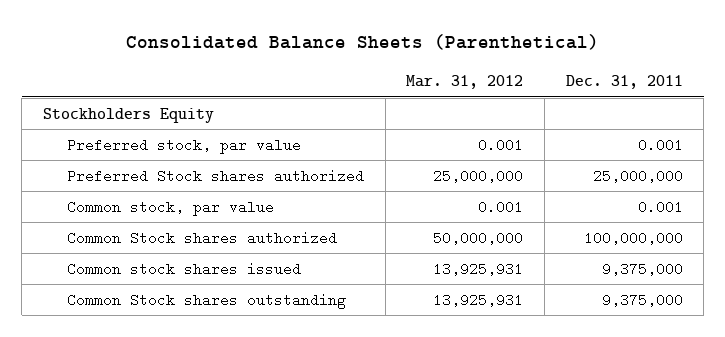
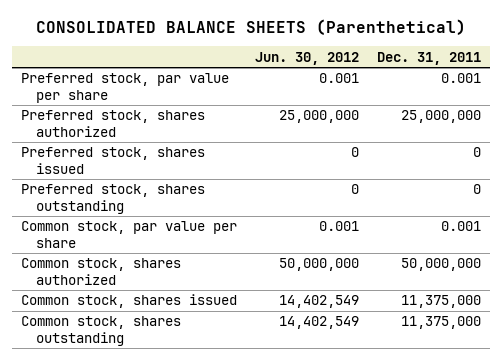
[125,34,599,51] Consolidated Balance Sheets (Parenthetical) -> [35,18,466,35] CONSOLIDATED BALANCE SHEETS (Parenthetical)
[406,75,524,90] Mar. 31, 2012 -> none
none -> [254,51,359,65] Jun. 30, 2012
[42,107,214,123] Stockholders Equity -> none
[66,137,301,154] Preferred stock, par value -> [20,73,229,103] Preferred stock, par value per share
[66,168,364,183] Preferred Stock shares authorized -> [20,110,205,137] Preferred stock, shares authorized
none -> [20,147,205,174] Preferred stock, shares issued
none -> [20,184,205,214] Preferred stock, shares outstanding
[66,199,274,216] Common stock, par value -> [20,221,237,248] Common stock, par value per share
[66,230,337,245] Common Stock shares authorized -> [20,258,181,285] Common stock, shares authorized
[583,230,683,245] 100,000,000 -> [400,258,481,272] 50,000,000
[66,261,301,276] Common stock shares issued -> [20,294,237,309] Common stock, shares issued
[601,261,683,276] 9,375,000 -> [400,295,481,309] 11,375,000
[66,292,346,309] Common Stock shares outstanding -> [20,316,181,346] Common stock, shares outstanding
[601,292,683,307] 9,375,000 -> [400,316,481,330] 11,375,000

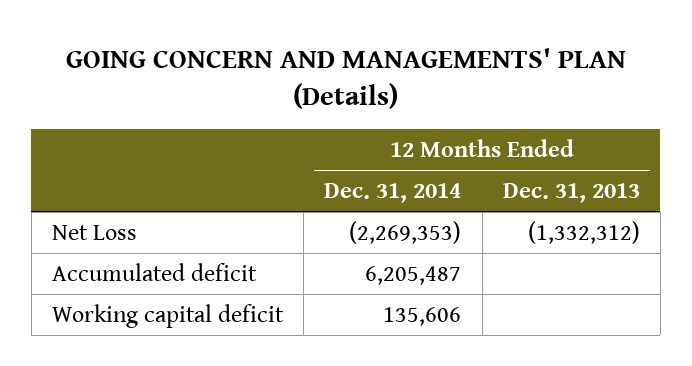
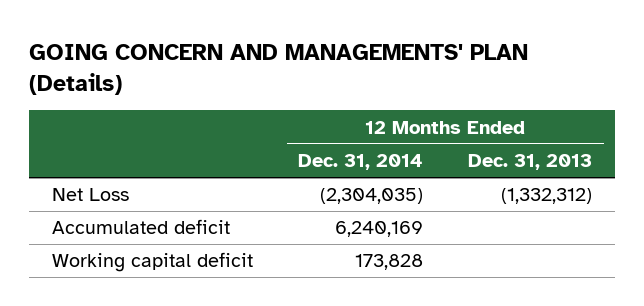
[349,220,462,244] (2,269,353) -> [320,188,424,205] (2,304,035)
[365,265,462,285] 6,205,487 -> [335,221,424,238] 6,240,169
[383,306,462,326] 135,606 -> [355,254,424,271] 173,828

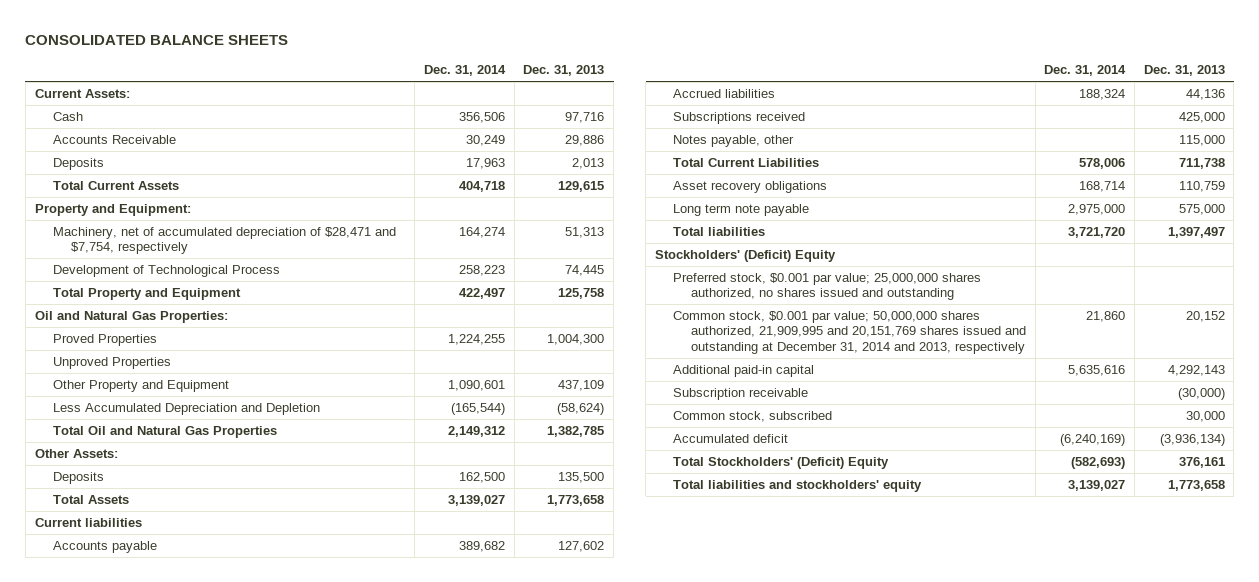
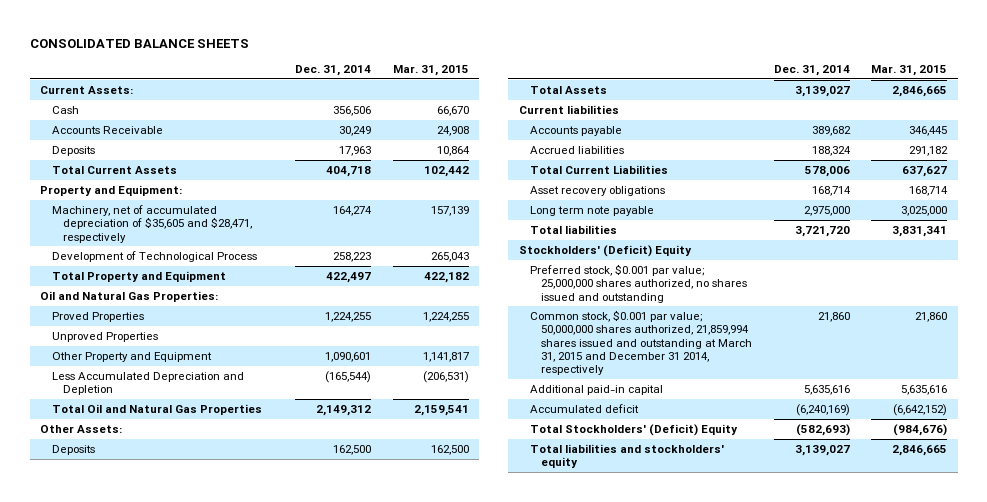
[523,65,605,77] Dec. 31, 2013 -> none
none -> [392,65,469,77] Mar. 31, 2015
[52,226,396,255] Machinery, net of accumulated depreciation of $28,471 and $7,754, respectively -> [51,204,252,243] Machinery, net of accumulated depreciation of $35,605 and $28,471, respectively
[672,111,805,124] Subscriptions received -> none
[672,134,794,147] Notes payable, other -> none
[672,310,1027,354] Common stock, $0.001 par value; 50,000,000 shares authorized, 21,909,995 and 20,151,769 shares issued and outstanding at December 31, 2014 and 2013, respectively -> [529,309,753,376] Common stock, $0.001 par value; 50,000,000 shares authorized, 21,859,994 shares issued and outstanding at March 31, 2015 and December 31 2014, respectively
[672,387,808,400] Subscription receivable -> none
[672,410,832,422] Common stock, subscribed -> none

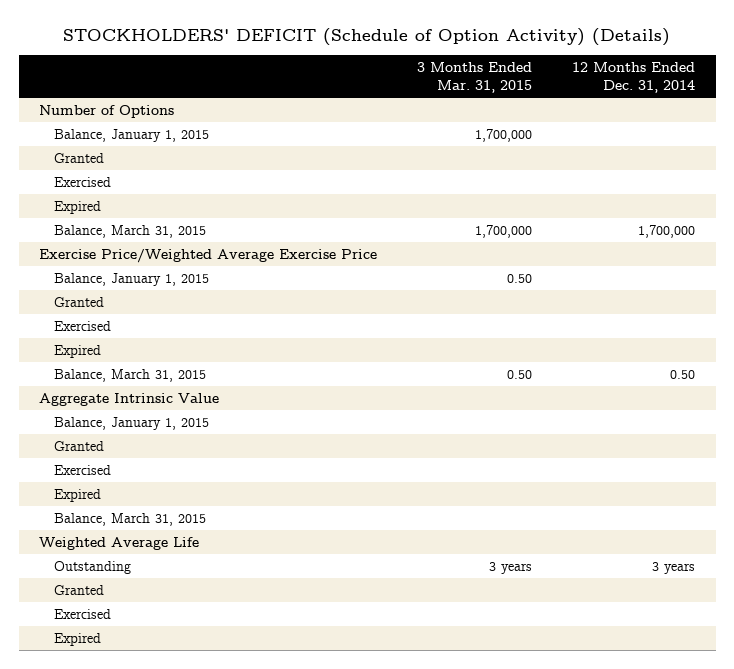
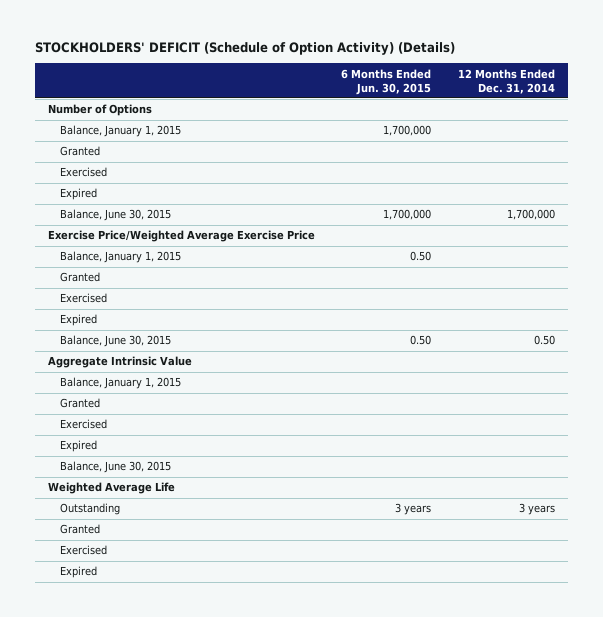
[417,62,533,94] 3 Months Ended Mar. 31, 2015 -> none
none -> [341,68,432,95] 6 Months Ended Jun. 30, 2015
[54,225,207,239] Balance, March 31, 2015 -> [60,209,172,222] Balance, June 30, 2015
[54,369,207,383] Balance, March 31, 2015 -> [60,335,172,348] Balance, June 30, 2015
[54,513,207,527] Balance, March 31, 2015 -> [60,461,172,474] Balance, June 30, 2015

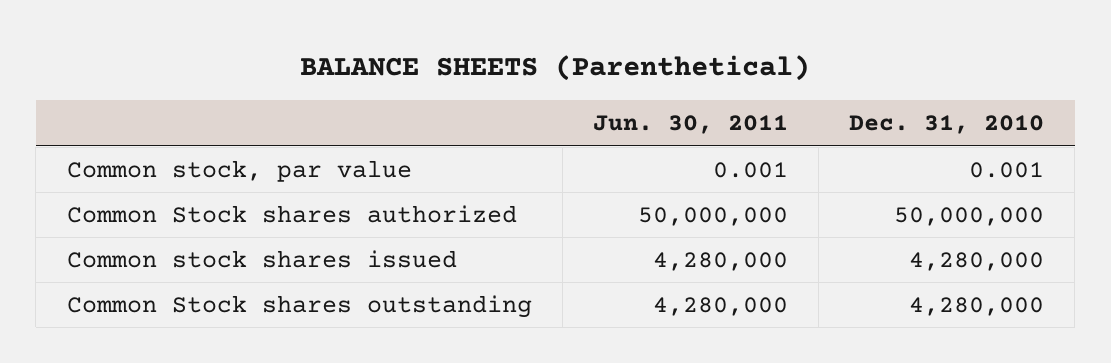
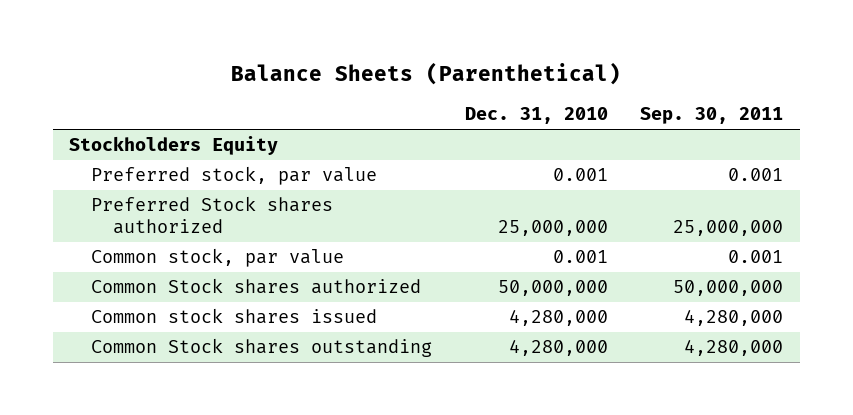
[300,55,811,82] BALANCE SHEETS (Parenthetical) -> [231,62,622,86] Balance Sheets (Parenthetical)
[592,115,788,135] Jun. 30, 2011 -> none
none -> [640,107,784,125] Sep. 30, 2011
none -> [69,136,279,156] Stockholders Equity
none -> [91,166,378,186] Preferred stock, par value
none -> [91,196,334,234] Preferred Stock shares authorized

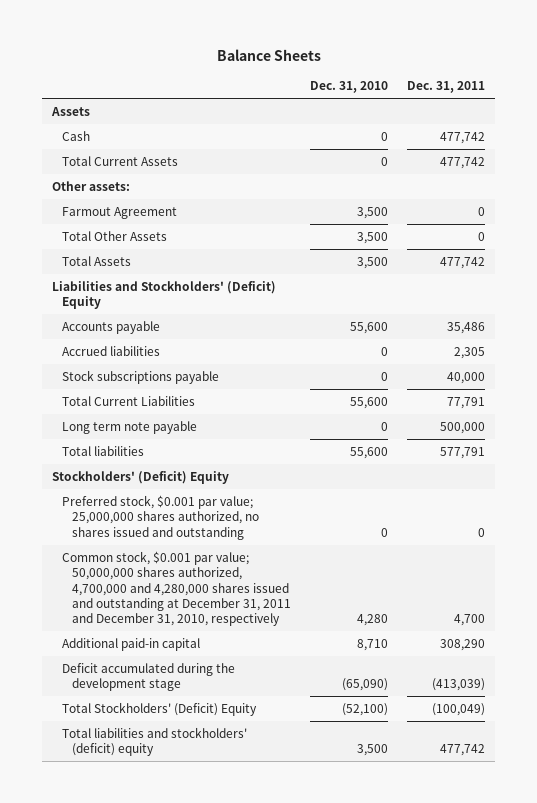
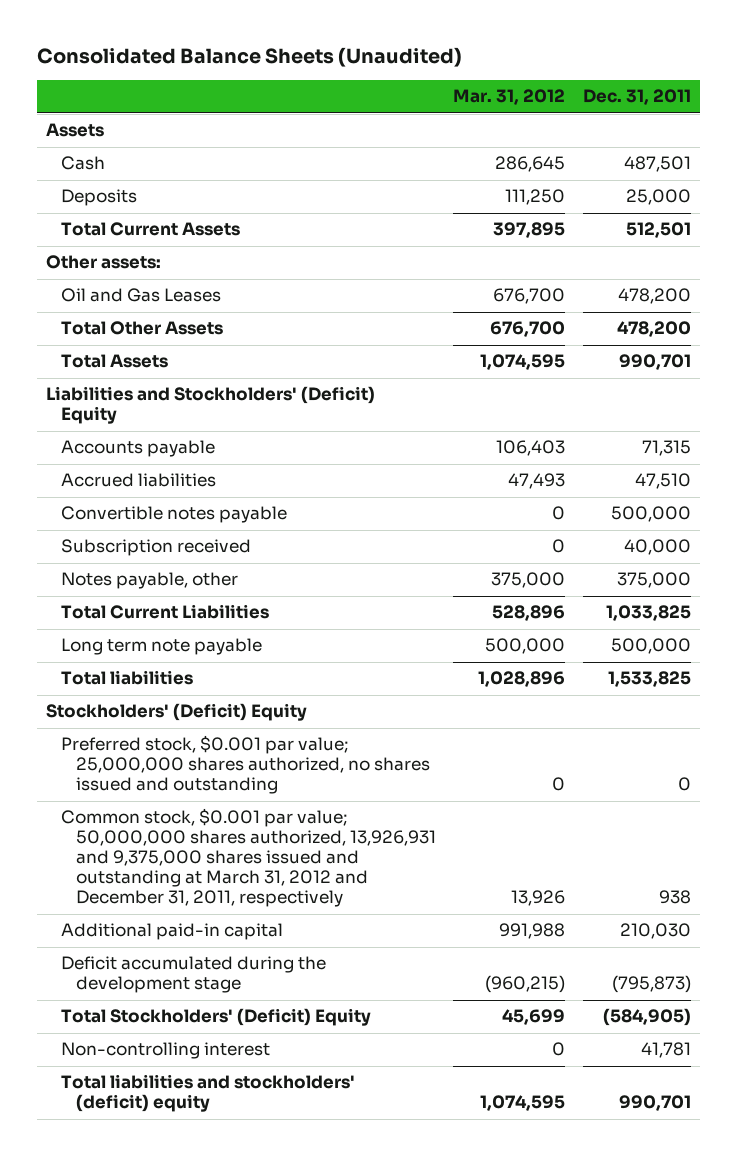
[216,49,321,62] Balance Sheets -> [37,47,463,68] Consolidated Balance Sheets (Unaudited)
[310,81,389,94] Dec. 31, 2010 -> none
none -> [453,89,566,106] Mar. 31, 2012
[440,131,486,144] 477,742 -> [624,156,692,173] 487,501
none -> [60,189,137,207] Deposits
[440,156,486,169] 477,742 -> [626,222,692,239] 512,501
[61,206,177,219] Farmout Agreement -> none
none -> [60,288,221,303] Oil and Gas Leases
[478,231,486,241] 0 -> [617,321,692,338] 478,200
[440,256,486,269] 477,742 -> [619,354,692,371] 990,701
[447,321,486,334] 35,486 -> [642,440,692,457] 71,315
[454,346,486,359] 2,305 -> [635,473,692,490] 47,510
none -> [60,506,287,524] Convertible notes payable
[61,369,219,384] Stock subscriptions payable -> [60,539,251,557] Subscription received
none -> [60,572,238,590] Notes payable, other
[447,396,486,409] 77,791 -> [606,605,692,622] 1,033,825
[440,446,486,459] 577,791 -> [608,671,692,688] 1,533,825
[61,550,292,627] Common stock, $0.001 par value; 50,000,000 shares authorized, 4,700,000 and 4,280,000 shares issued and outstanding at December 31, 2011 and December 31, 2010, respectively -> [60,808,436,908] Common stock, $0.001 par value; 50,000,000 shares authorized, 13,926,931 and 9,375,000 shares issued and outstanding at March 31, 2012 and December 31, 2011, respectively
[454,614,486,627] 4,700 -> [659,890,692,905] 938
[440,638,486,651] 308,290 -> [620,923,692,940] 210,030
[432,678,486,692] (413,039) -> [612,975,692,994] (795,873)
[432,702,486,716] (100,049) -> [603,1008,692,1027] (584,905)
none -> [60,1042,270,1060] Non-controlling interest
[440,744,486,757] 477,742 -> [619,1095,692,1112] 990,701

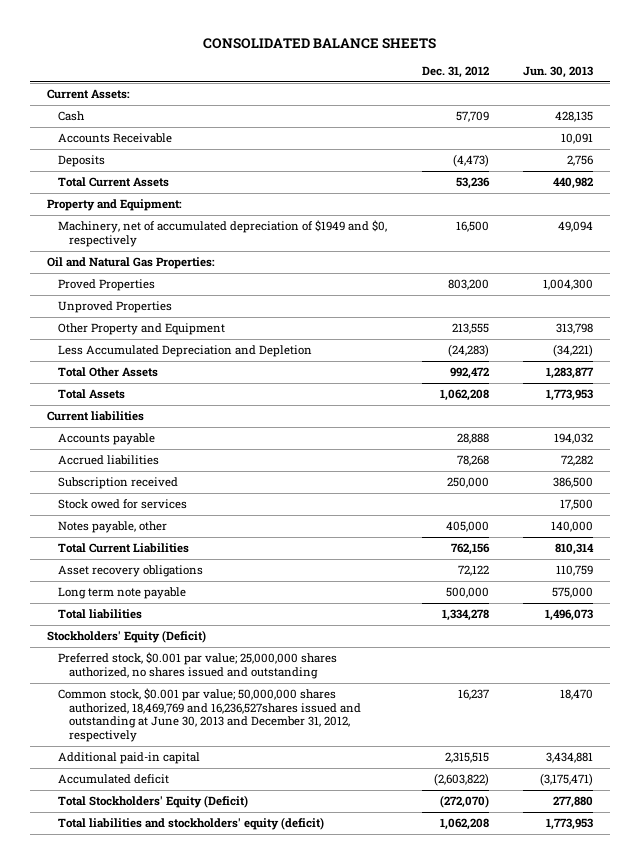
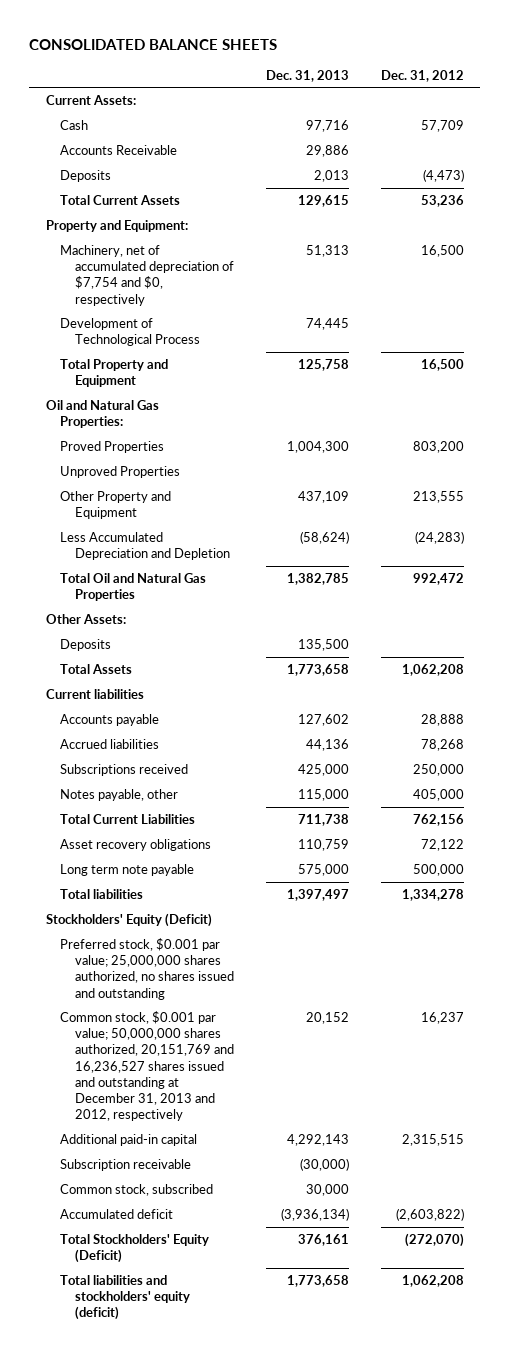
[523,65,594,78] Jun. 30, 2013 -> none
none -> [265,69,349,82] Dec. 31, 2013
none -> [60,245,234,306] Machinery, net of accumulated depreciation of $7,754 and $0, respectively
none -> [60,318,200,347] Development of Technological Process
[58,220,388,247] Machinery, net of accumulated depreciation of $1949 and $0, respectively -> [60,359,169,388] Total Property and Equipment
[58,367,159,378] Total Other Assets -> [60,573,207,602] Total Oil and Natural Gas Properties
none -> [45,614,126,625] Other Assets:
none -> [60,639,112,652] Deposits
[58,499,188,510] Stock owed for services -> none
[58,477,179,490] Subscription received -> [60,764,189,777] Subscriptions received
[58,688,362,742] Common stock, $0.001 par value; 50,000,000 shares authorized, 18,469,769 and 16,236,527shares issued and outstanding at June 30, 2013 and December 31, 2012, respectively -> [60,1011,234,1122] Common stock, $0.001 par value; 50,000,000 shares authorized, 20,151,769 and 16,236,527 shares issued and outstanding at December 31, 2013 and 2012, respectively
none -> [60,1159,192,1172] Subscription receivable
none -> [60,1184,214,1197] Common stock, subscribed

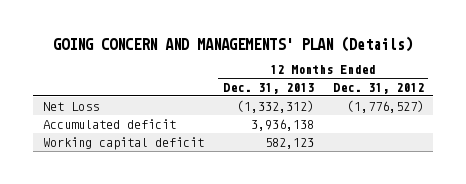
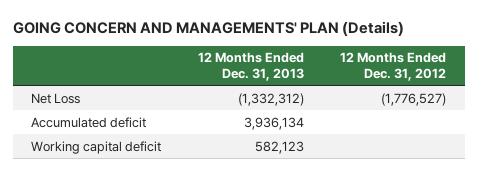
[250,118,314,131] 3,936,138 -> [243,116,304,130] 3,936,134

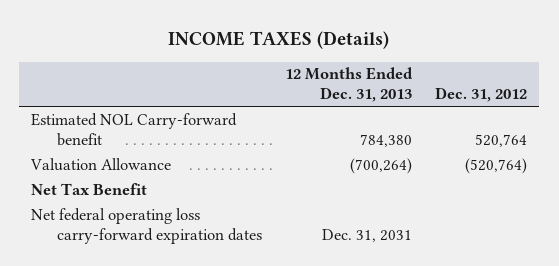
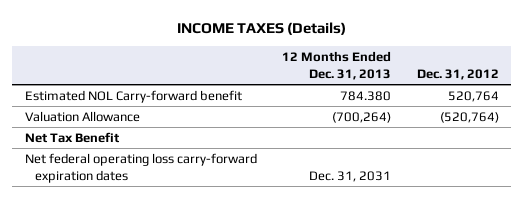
[360,133,413,147] 784,380 -> [340,91,392,102] 784.380

